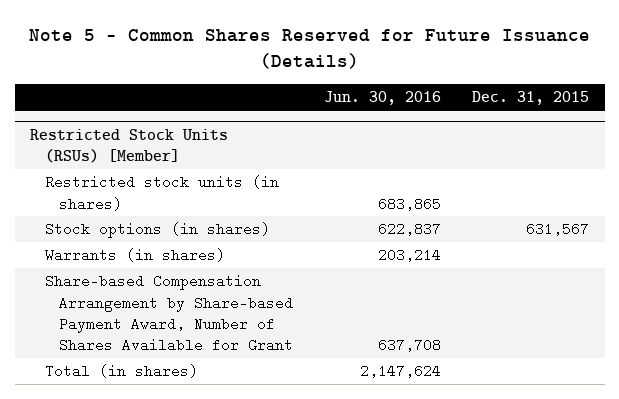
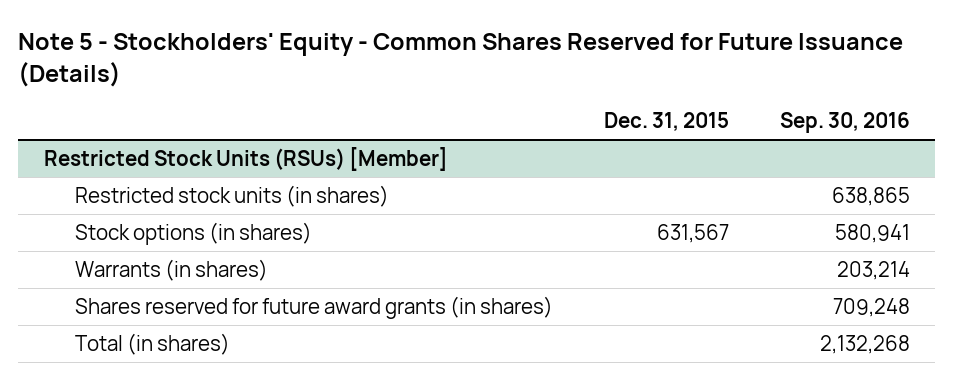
[28,28,590,70] Note 5 - Common Shares Reserved for Future Issuance (Details) -> [18,33,904,87] Note 5 - Stockholders' Equity - Common Shares Reserved for Future Issuance (Details)
[324,91,442,106] Jun. 30, 2016 -> none
none -> [779,112,910,134] Sep. 30, 2016
[44,274,294,353] Share-based Compensation Arrangement by Share-based Payment Award, Number of Shares Available for Grant -> [75,295,554,319] Shares reserved for future award grants (in shares)

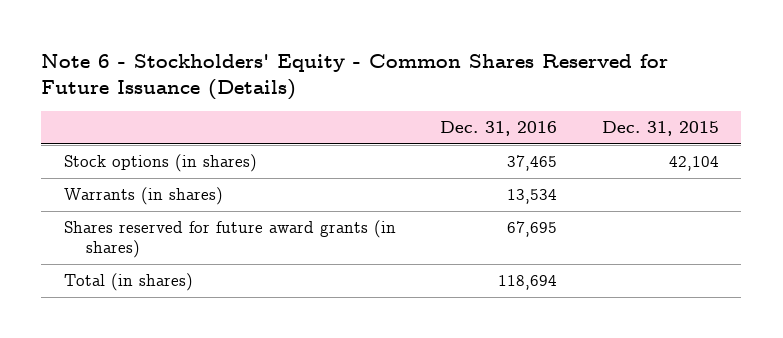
[18,33,904,87] Note 5 - Stockholders' Equity - Common Shares Reserved for Future Issuance (Details) -> [41,53,669,100] Note 6 - Stockholders' Equity - Common Shares Reserved for Future Issuance (Details)
[779,112,910,134] Sep. 30, 2016 -> none
none -> [440,121,558,137] Dec. 31, 2016
[43,146,448,171] Restricted Stock Units (RSUs) [Member] -> none
[75,184,390,207] Restricted stock units (in shares) -> none
[75,221,313,245] Stock options (in shares) -> none
[75,258,269,281] Warrants (in shares) -> none
[75,295,554,319] Shares reserved for future award grants (in shares) -> none
[75,332,231,355] Total (in shares) -> none
none -> [63,154,257,173] Stock options (in shares)
none -> [63,187,223,206] Warrants (in shares)
none -> [63,220,396,259] Shares reserved for future award grants (in shares)
none -> [63,273,193,292] Total (in shares)

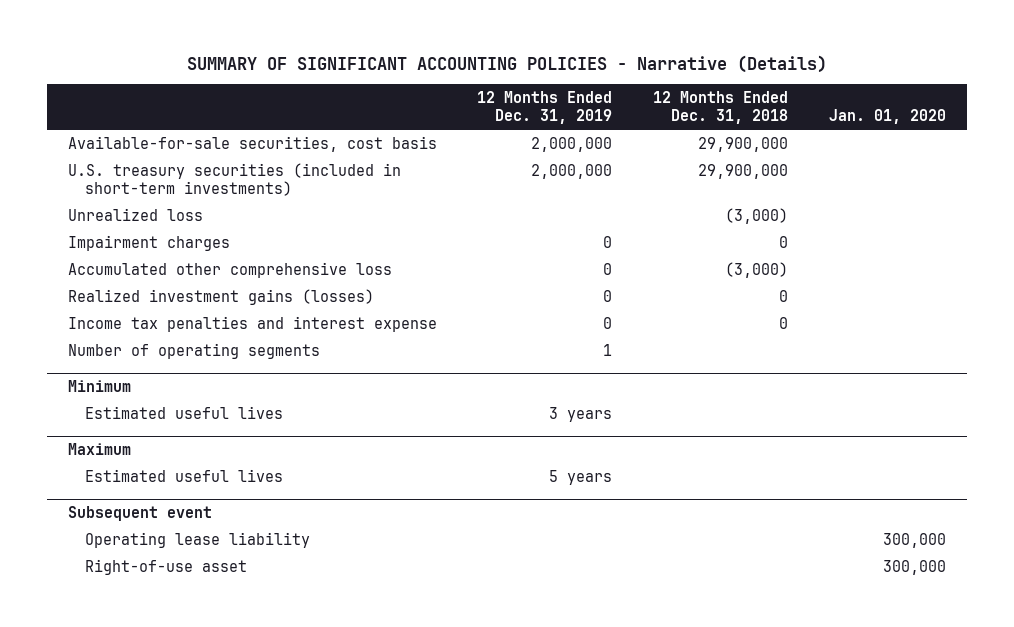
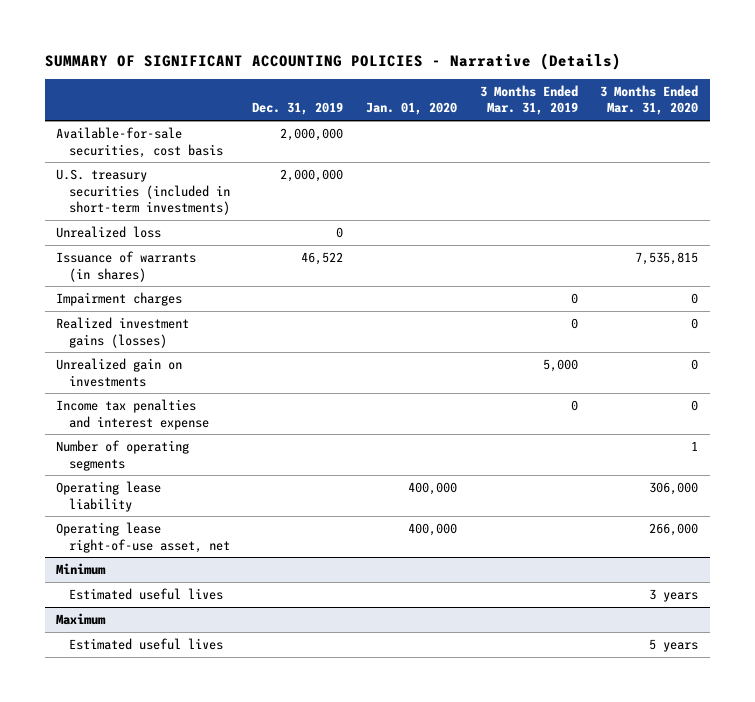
[477,90,613,125] 12 Months Ended Dec. 31, 2019 -> none
[653,90,789,125] 12 Months Ended Dec. 31, 2018 -> none
none -> [252,102,344,116] Dec. 31, 2019
none -> [479,84,578,116] 3 Months Ended Mar. 31, 2019
none -> [600,84,699,116] 3 Months Ended Mar. 31, 2020
none -> [56,250,197,282] Issuance of warrants (in shares)
[67,261,392,278] Accumulated other comprehensive loss -> none
none -> [56,357,183,387] Unrealized gain on investments
none -> [56,480,162,512] Operating lease liability
none -> [56,521,230,553] Operating lease right-of-use asset, net
[67,505,212,521] Subsequent event -> none
[84,531,310,548] Operating lease liability -> none
[84,558,247,575] Right-of-use asset -> none

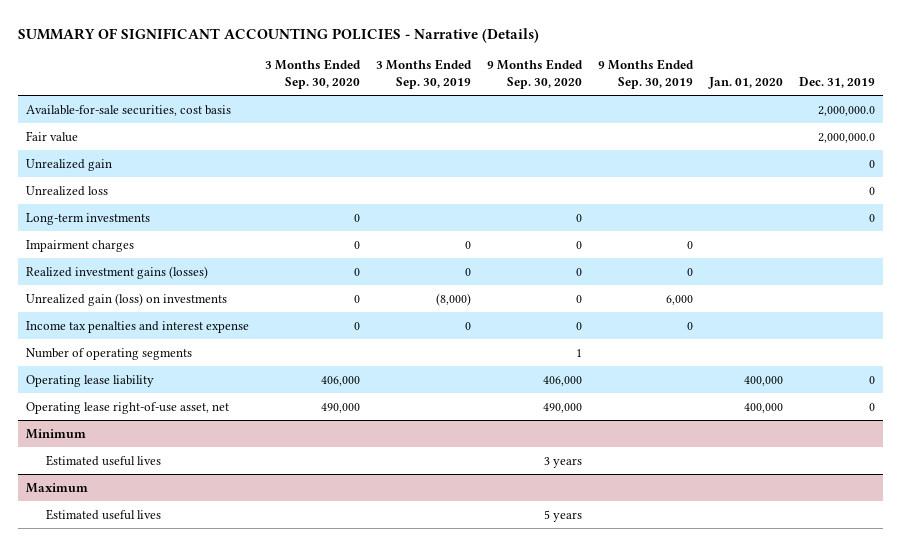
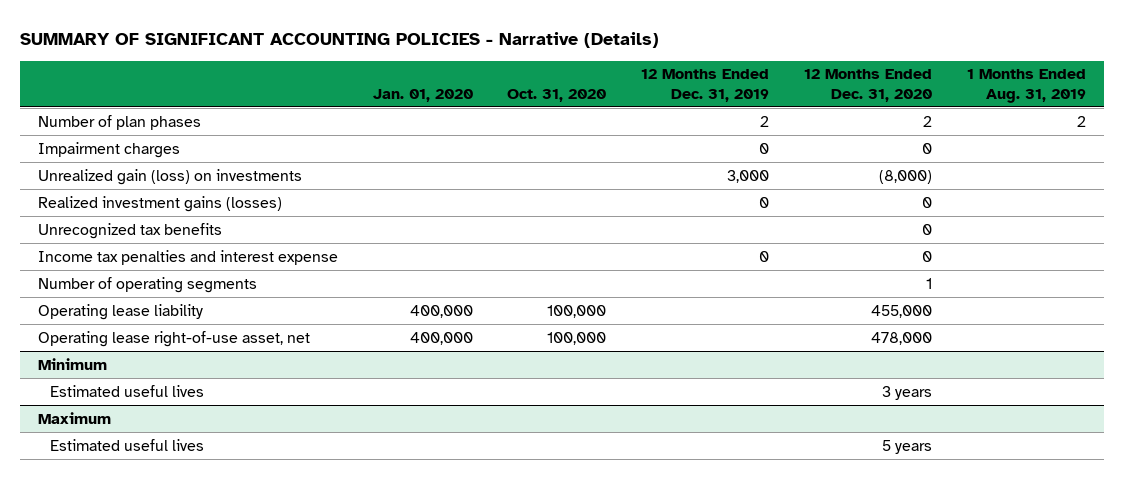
[265,59,362,90] 3 Months Ended Sep. 30, 2020 -> none
[376,59,473,90] 3 Months Ended Sep. 30, 2019 -> none
[487,59,584,90] 9 Months Ended Sep. 30, 2020 -> none
[598,59,695,90] 9 Months Ended Sep. 30, 2019 -> none
[799,77,876,89] Dec. 31, 2019 -> none
none -> [507,88,607,102] Oct. 31, 2020
none -> [641,69,770,102] 12 Months Ended Dec. 31, 2019
none -> [804,69,933,102] 12 Months Ended Dec. 31, 2020
none -> [967,69,1087,103] 1 Months Ended Aug. 31, 2019
[26,104,232,116] Available-for-sale securities, cost basis -> none
[26,130,79,142] Fair value -> none
[26,158,113,171] Unrealized gain -> none
[26,185,109,196] Unrealized loss -> none
[26,212,151,225] Long-term investments -> none
none -> [37,114,201,130] Number of plan phases
[26,265,209,279] Realized investment gains (losses) -> [37,195,282,212] Realized investment gains (losses)
none -> [37,222,222,239] Unrecognized tax benefits

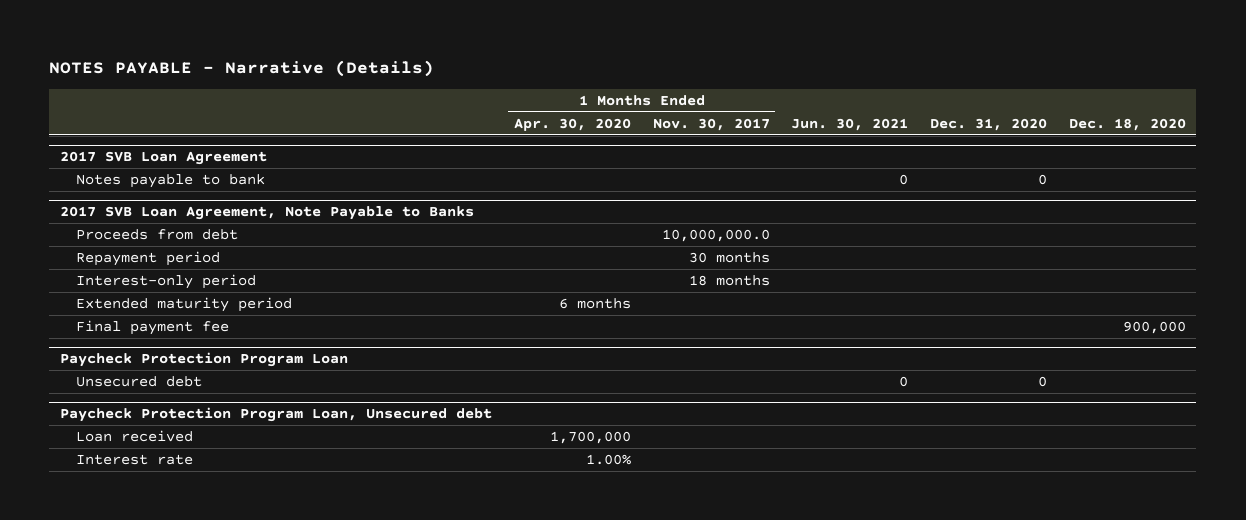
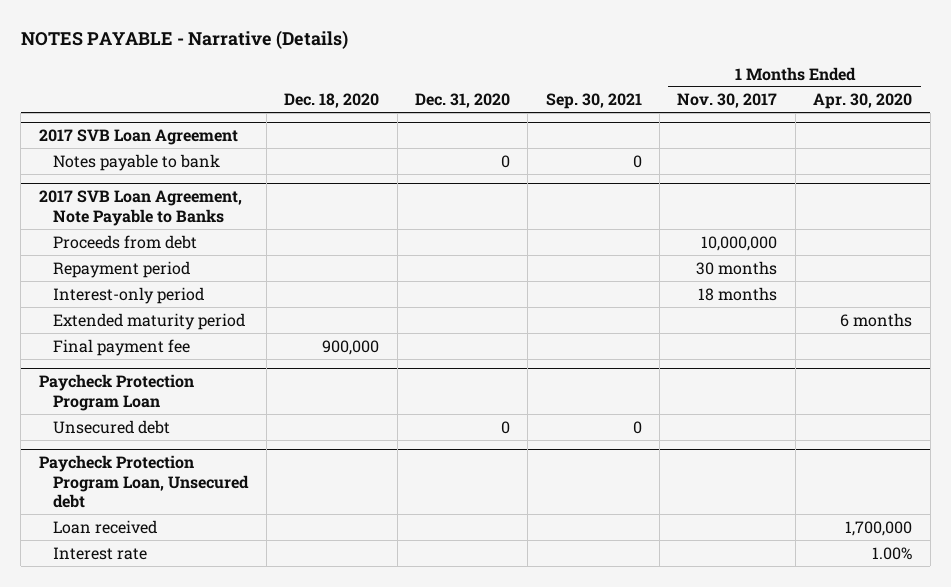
[791,117,909,131] Jun. 30, 2021 -> none
none -> [545,93,642,110] Sep. 30, 2021
[661,228,770,242] 10,000,000.0 -> [701,235,778,251] 10,000,000

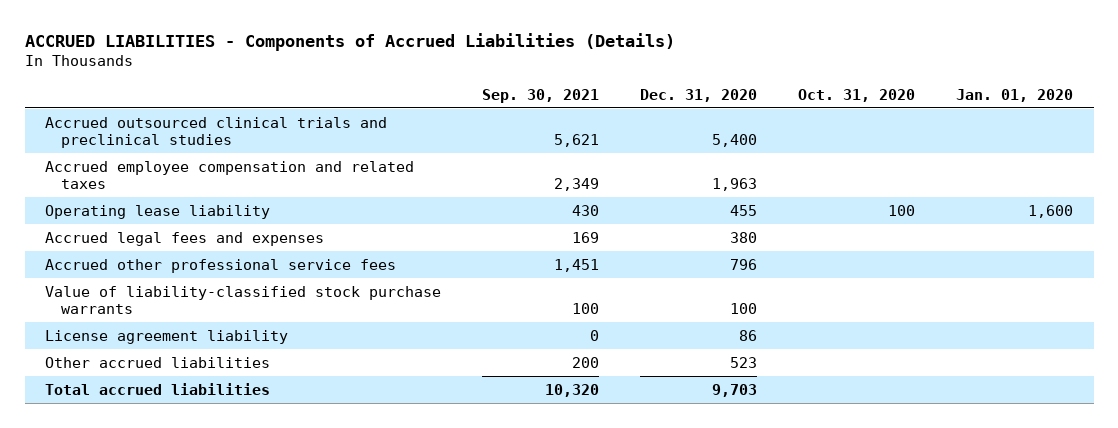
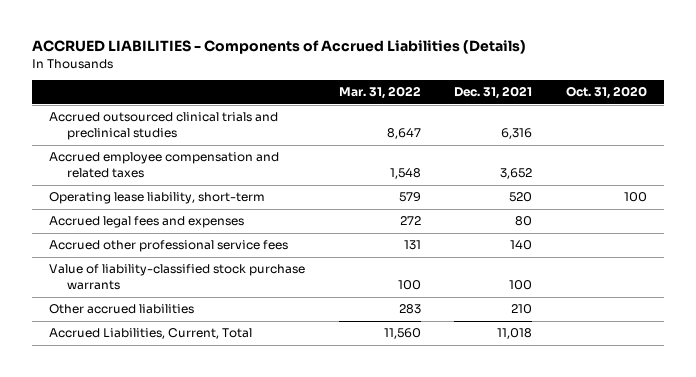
[482,88,600,103] Sep. 30, 2021 -> none
[640,88,758,102] Dec. 31, 2020 -> none
[956,88,1074,102] Jan. 01, 2020 -> none
none -> [338,86,421,100] Mar. 31, 2022
none -> [454,86,533,100] Dec. 31, 2021
[45,204,271,219] Operating lease liability -> [48,192,265,205] Operating lease liability, short-term
[45,329,289,344] License agreement liability -> none
[45,382,271,395] Total accrued liabilities -> [48,328,252,340] Accrued Liabilities, Current, Total

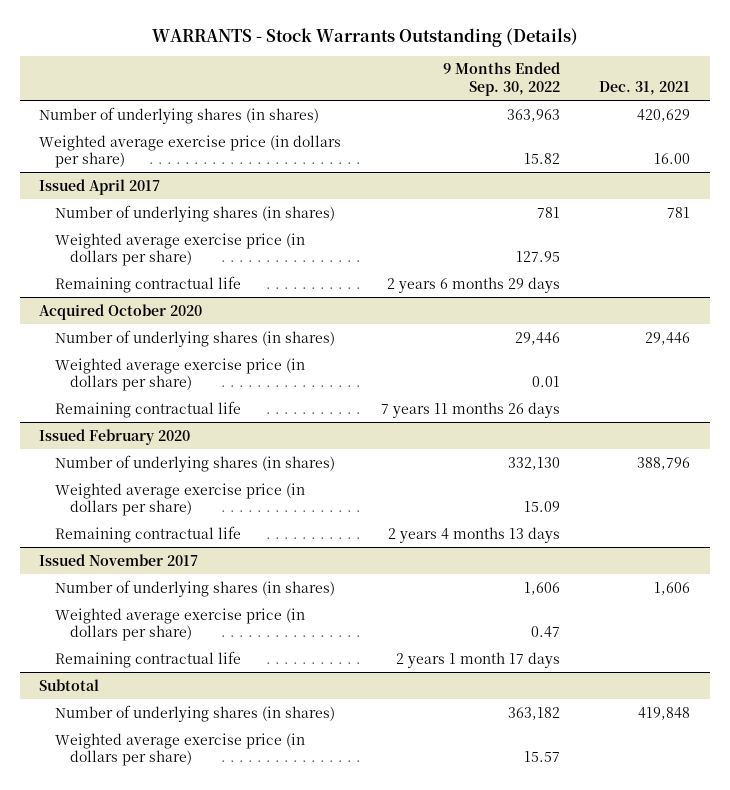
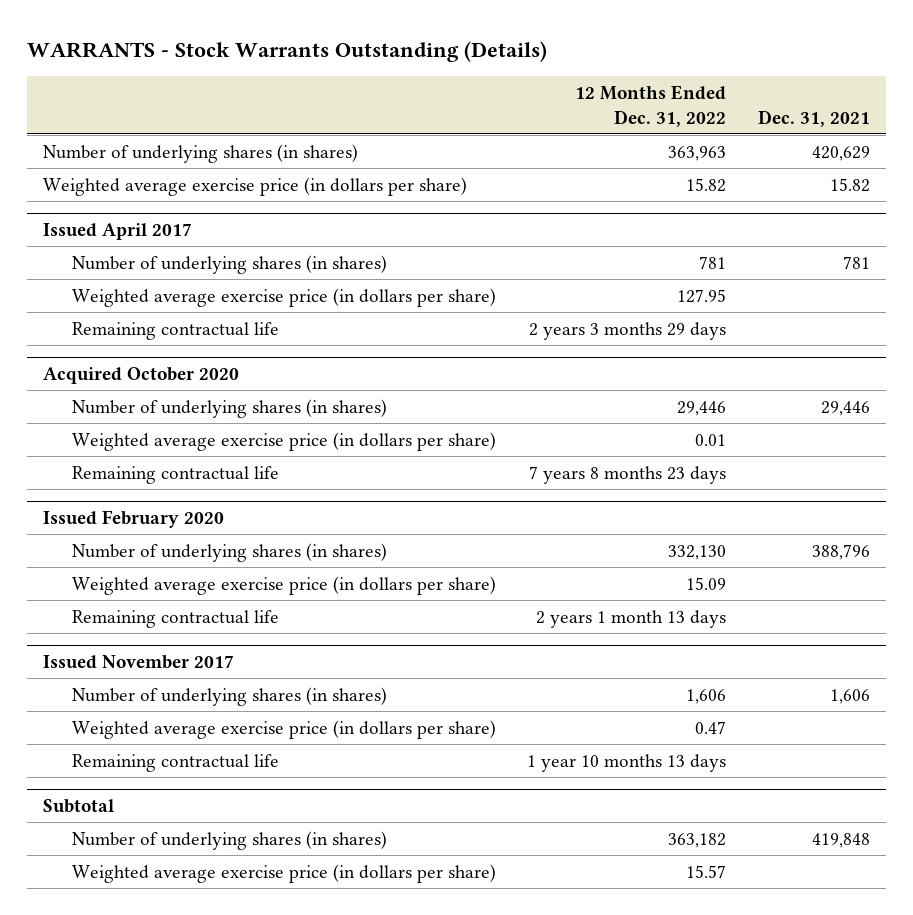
[442,62,560,96] 9 Months Ended Sep. 30, 2022 -> none
none -> [575,85,727,127] 12 Months Ended Dec. 31, 2022
[654,152,691,164] 16.00 -> [829,177,870,192] 15.82

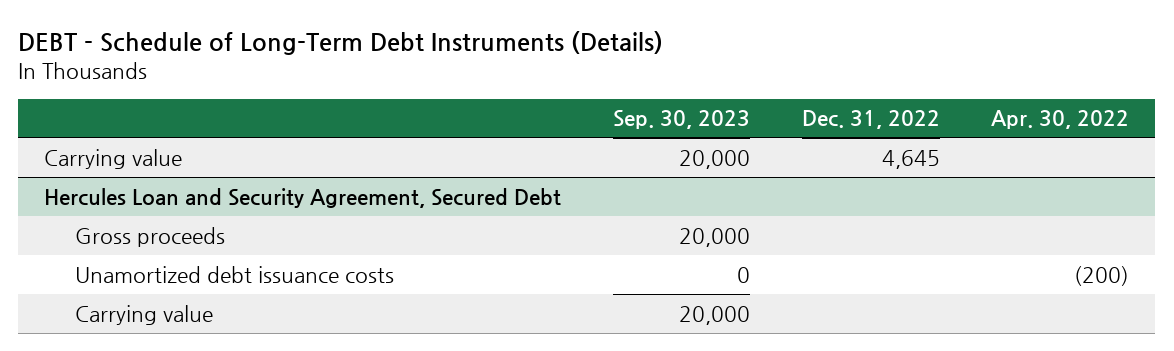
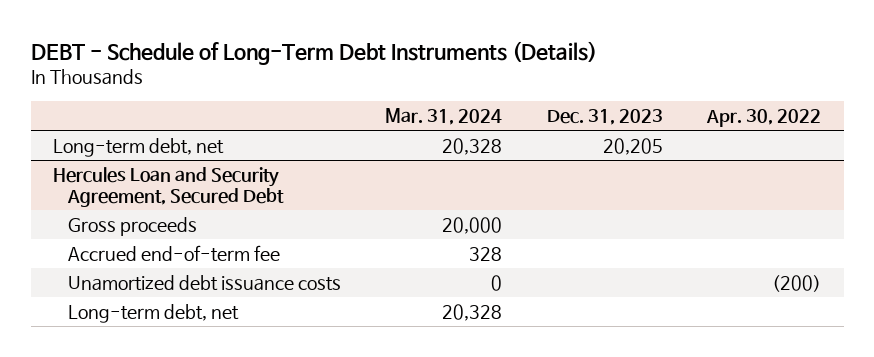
[612,110,750,130] Sep. 30, 2023 -> none
[801,110,940,130] Dec. 31, 2022 -> none
none -> [385,108,503,126] Mar. 31, 2024
none -> [546,109,663,126] Dec. 31, 2023
[44,148,183,169] Carrying value -> [52,138,224,158] Long-term debt, net
none -> [67,245,280,263] Accrued end-of-term fee
[74,304,213,325] Carrying value -> [67,304,239,324] Long-term debt, net

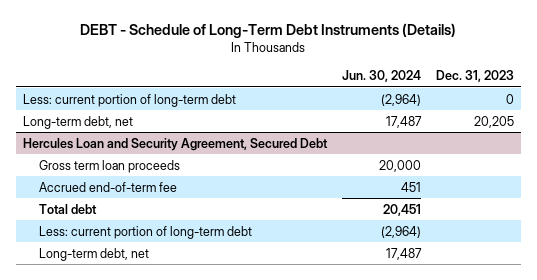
[385,108,503,126] Mar. 31, 2024 -> none
[706,109,822,128] Apr. 30, 2022 -> none
none -> [341,70,421,83] Jun. 30, 2024
none -> [23,93,237,107] Less: current portion of long-term debt
[67,217,197,237] Gross proceeds -> [38,159,180,173] Gross term loan proceeds
[67,275,341,292] Unamortized debt issuance costs -> none
none -> [38,203,97,214] Total debt
none -> [38,225,252,239] Less: current portion of long-term debt

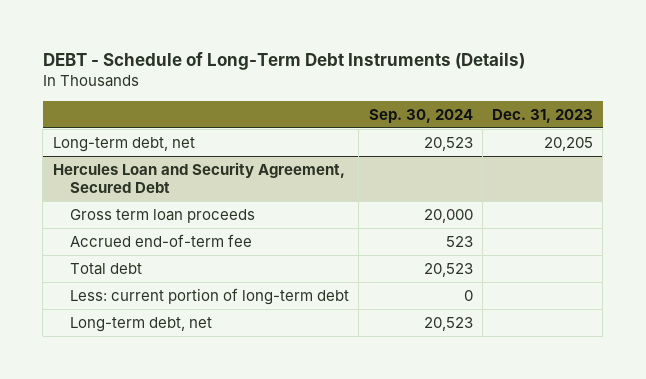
[341,70,421,83] Jun. 30, 2024 -> none
none -> [368,108,473,123] Sep. 30, 2024
[23,93,237,107] Less: current portion of long-term debt -> none

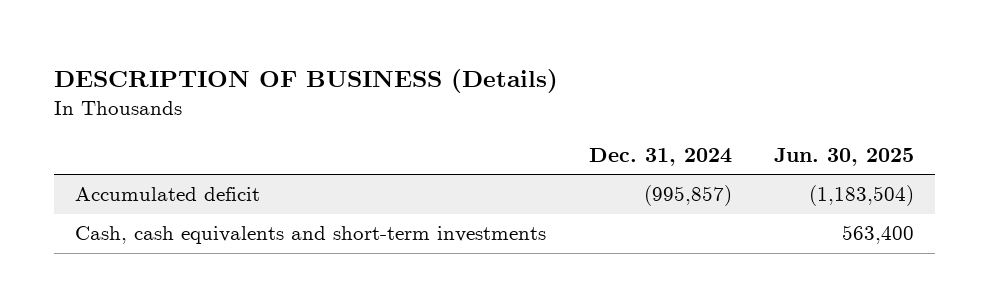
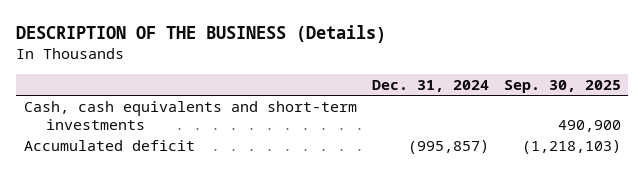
[54,68,559,93] DESCRIPTION OF BUSINESS (Details) -> [15,24,386,43] DESCRIPTION OF THE BUSINESS (Details)
[773,148,914,167] Jun. 30, 2025 -> none
none -> [503,79,621,93] Sep. 30, 2025
[75,187,261,202] Accumulated deficit -> [23,140,195,152] Accumulated deficit

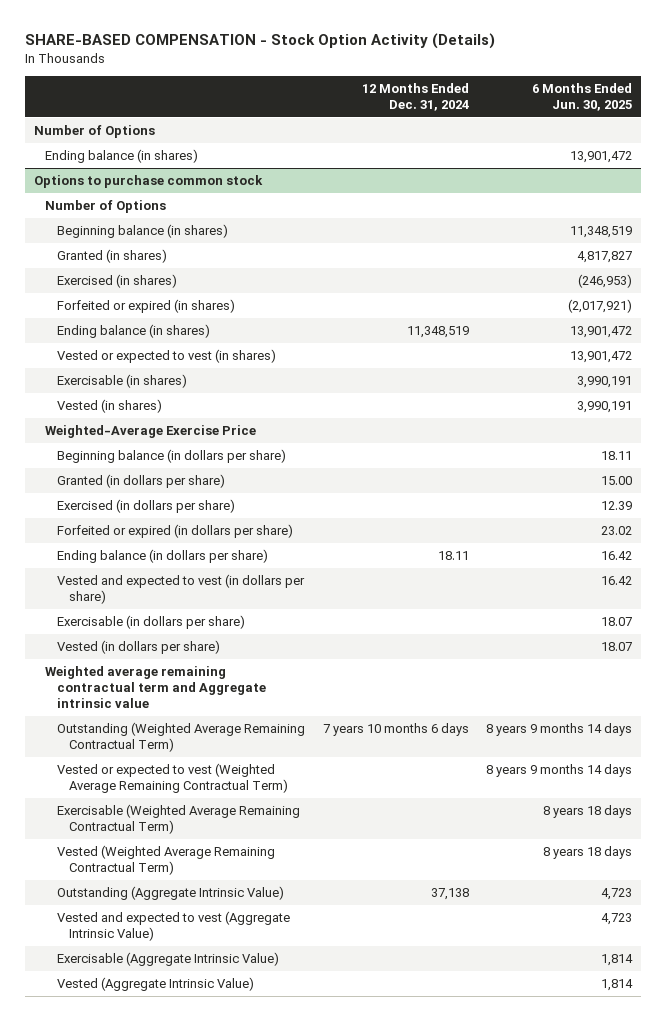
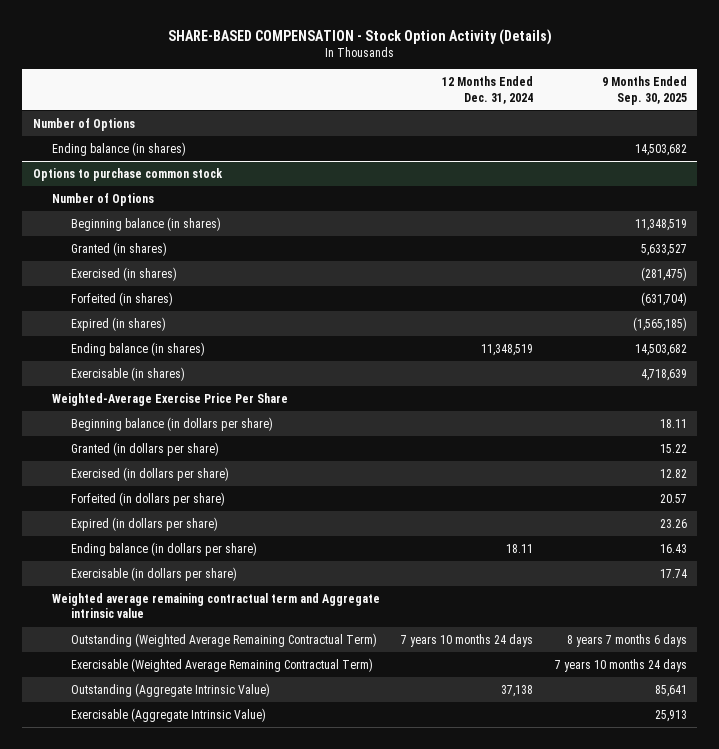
[532,83,633,111] 6 Months Ended Jun. 30, 2025 -> none
none -> [601,76,687,105] 9 Months Ended Sep. 30, 2025
[57,299,236,314] Forfeited or expired (in shares) -> [70,291,173,306] Forfeited (in shares)
none -> [70,316,166,331] Expired (in shares)
[57,349,277,364] Vested or expected to vest (in shares) -> none
[57,399,163,414] Vested (in shares) -> none
[45,425,257,439] Weighted-Average Exercise Price -> [51,392,288,406] Weighted-Average Exercise Price Per Share
[57,524,294,539] Forfeited or expired (in dollars per share) -> [70,491,225,506] Forfeited (in dollars per share)
none -> [70,516,218,531] Expired (in dollars per share)
[57,574,306,605] Vested and expected to vest (in dollars per share) -> none
[57,640,221,655] Vested (in dollars per share) -> none
[57,763,288,794] Vested or expected to vest (Weighted Average Remaining Contractual Term) -> none
[322,723,469,737] 7 years 10 months 6 days -> [401,633,534,647] 7 years 10 months 24 days
[57,845,276,876] Vested (Weighted Average Remaining Contractual Term) -> none
[57,911,291,942] Vested and expected to vest (Aggregate Intrinsic Value) -> none
[57,977,255,992] Vested (Aggregate Intrinsic Value) -> none

